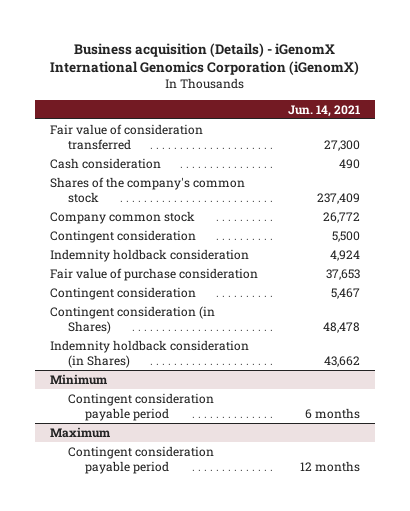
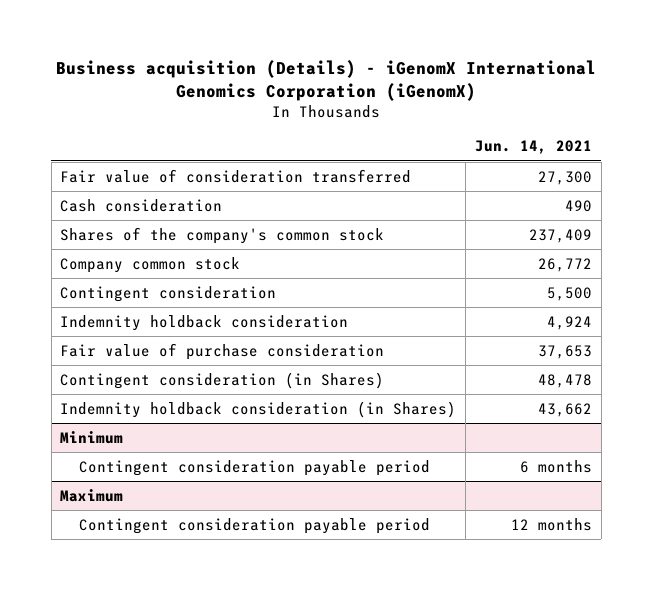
[50,286,197,300] Contingent consideration -> none

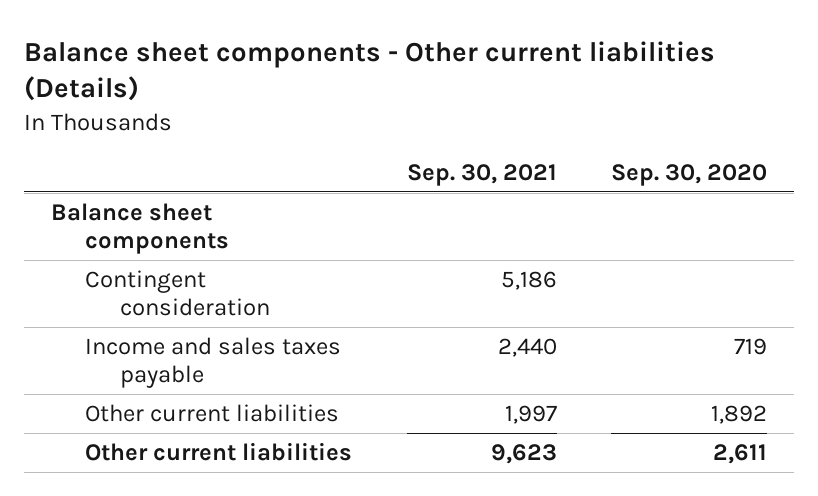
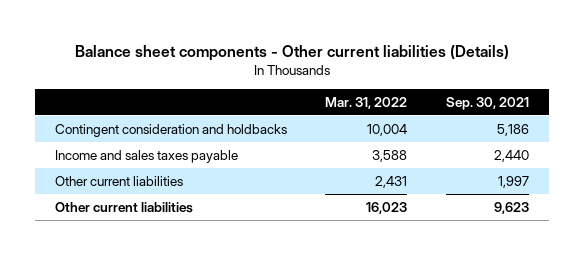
[610,164,767,187] Sep. 30, 2020 -> none
none -> [325,96,408,109] Mar. 31, 2022
[50,202,230,254] Balance sheet components -> none
[85,269,270,316] Contingent consideration -> [54,123,287,137] Contingent consideration and holdbacks

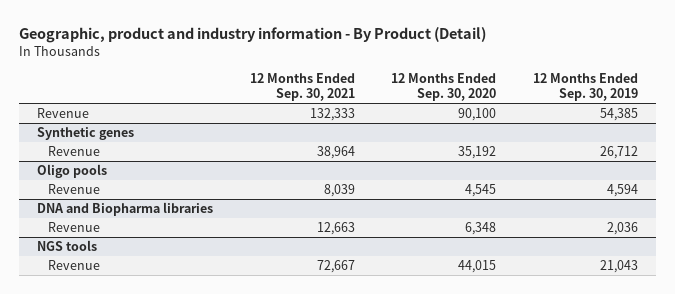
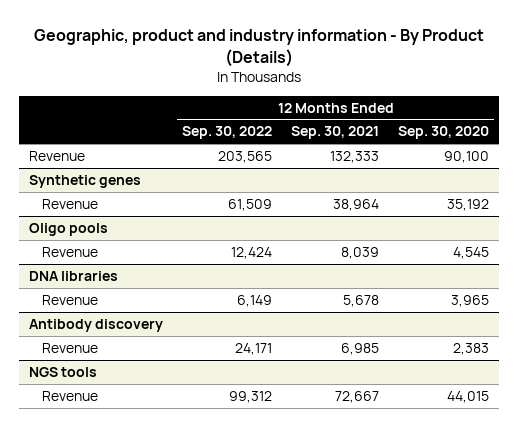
[18,26,486,43] Geographic, product and industry information - By Product (Detail) -> [34,28,485,67] Geographic, product and industry information - By Product (Details)
[532,72,638,102] 12 Months Ended Sep. 30, 2019 -> none
none -> [181,126,272,140] Sep. 30, 2022
[37,202,214,217] DNA and Biopharma libraries -> [28,270,118,281] DNA libraries
[316,222,355,236] 12,663 -> [343,294,380,307] 5,678
[465,222,497,236] 6,348 -> [451,294,490,307] 3,965
none -> [28,318,163,332] Antibody discovery
none -> [42,342,99,353] Revenue

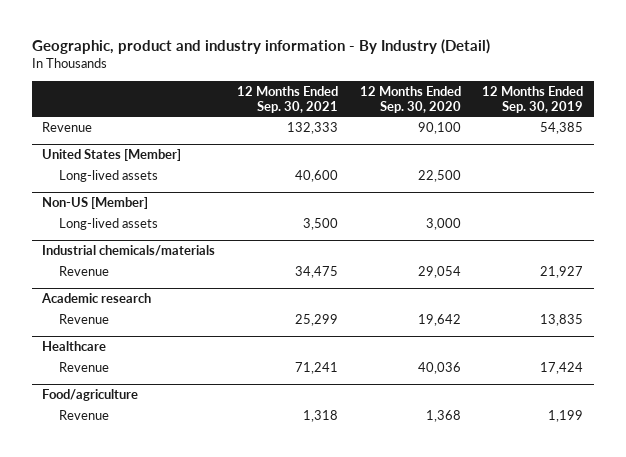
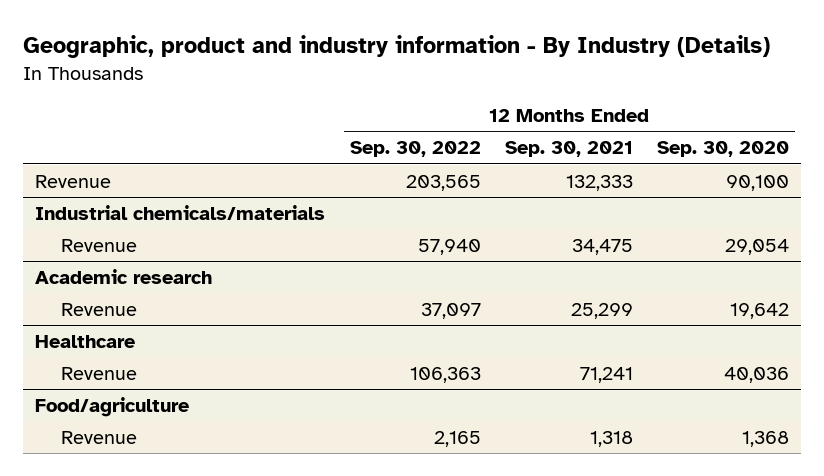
[31,39,490,55] Geographic, product and industry information - By Industry (Detail) -> [23,35,771,59] Geographic, product and industry information - By Industry (Details)
[482,85,584,113] 12 Months Ended Sep. 30, 2019 -> none
none -> [349,140,481,157] Sep. 30, 2022
[42,149,182,162] United States [Member] -> none
[58,169,158,182] Long-lived assets -> none
[42,197,149,210] Non-US [Member] -> none
[58,217,158,230] Long-lived assets -> none

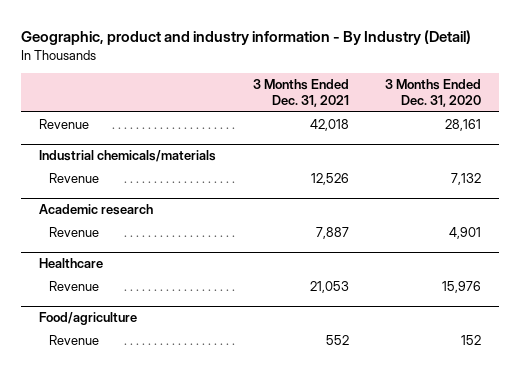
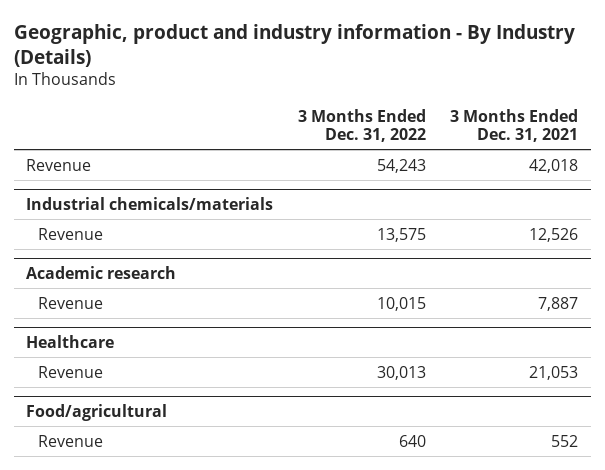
[21,29,472,45] Geographic, product and industry information - By Industry (Detail) -> [14,23,576,67] Geographic, product and industry information - By Industry (Details)
[384,79,481,108] 3 Months Ended Dec. 31, 2020 -> none
none -> [297,108,426,143] 3 Months Ended Dec. 31, 2022
[39,312,138,326] Food/agriculture -> [26,403,168,421] Food/agricultural

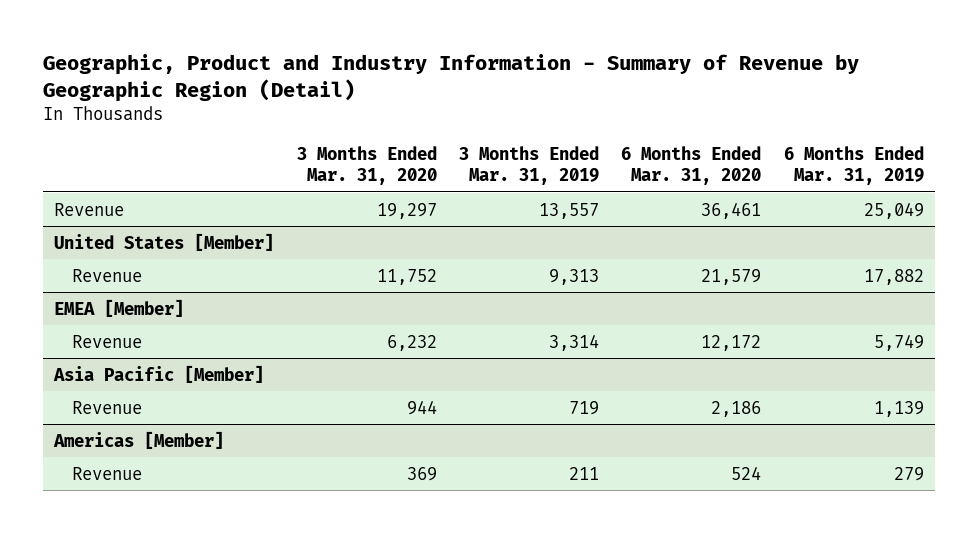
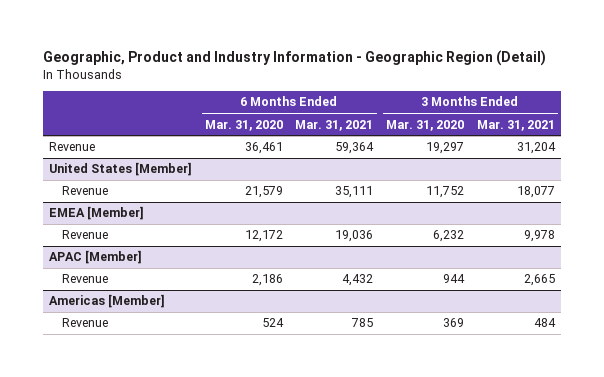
[43,54,860,102] Geographic, Product and Industry Information - Summary of Revenue by Geographic Region (Detail) -> [42,49,546,66] Geographic, Product and Industry Information - Geographic Region (Detail)
[459,145,600,186] 3 Months Ended Mar. 31, 2019 -> none
[783,145,924,186] 6 Months Ended Mar. 31, 2019 -> none
none -> [295,119,374,131] Mar. 31, 2021
none -> [476,119,555,131] Mar. 31, 2021
[53,364,265,383] Asia Pacific [Member] -> [49,250,143,265] APAC [Member]

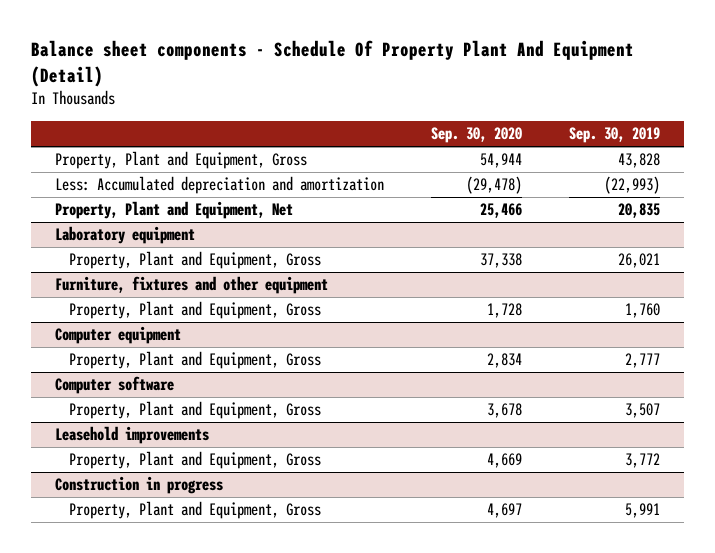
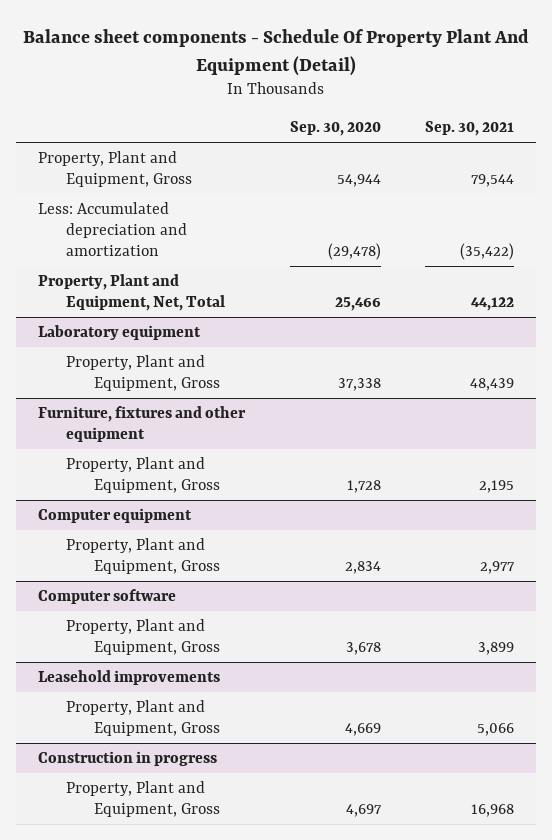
[569,127,661,144] Sep. 30, 2019 -> none
none -> [424,121,514,137] Sep. 30, 2021
[54,201,293,220] Property, Plant and Equipment, Net -> [38,274,225,311] Property, Plant and Equipment, Net, Total

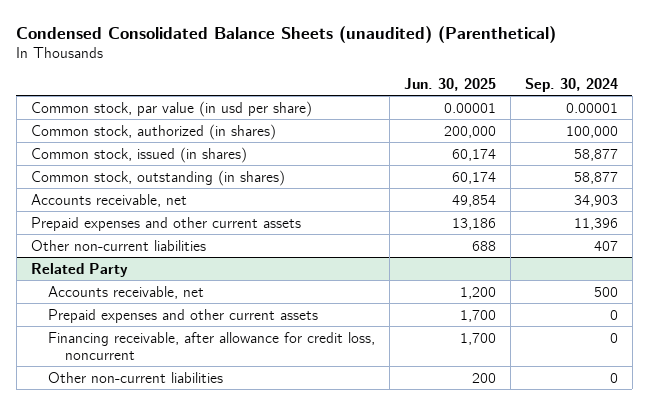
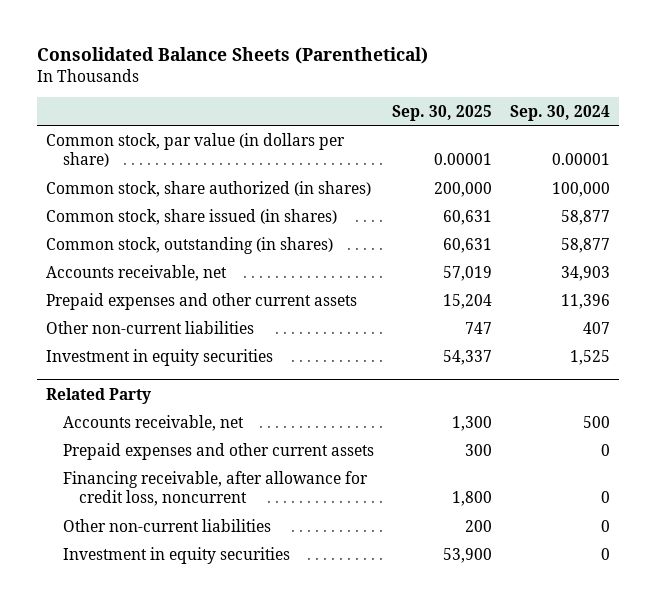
[16,25,557,43] Condensed Consolidated Balance Sheets (unaudited) (Parenthetical) -> [37,46,429,64] Consolidated Balance Sheets (Parenthetical)
[403,77,496,91] Jun. 30, 2025 -> none
none -> [391,104,492,121] Sep. 30, 2025
[30,100,312,117] Common stock, par value (in usd per share) -> [46,132,346,168] Common stock, par value (in dollars per share)
[30,123,276,140] Common stock, authorized (in shares) -> [46,180,372,197] Common stock, share authorized (in shares)
[30,146,247,163] Common stock, issued (in shares) -> [46,208,338,225] Common stock, share issued (in shares)
none -> [46,348,274,366] Investment in equity securities
none -> [62,546,290,564] Investment in equity securities

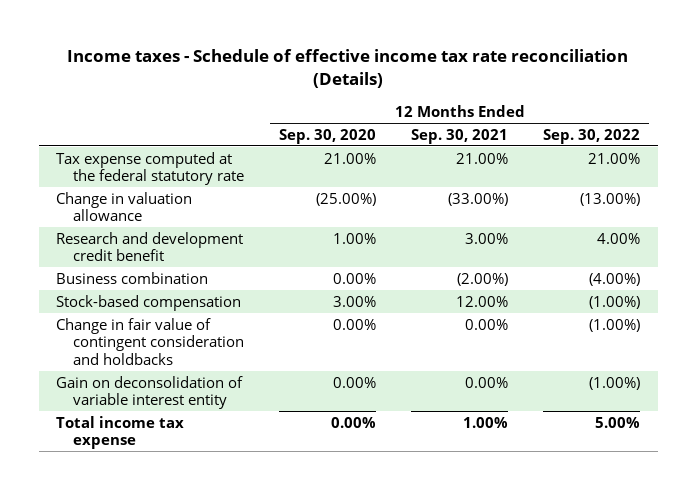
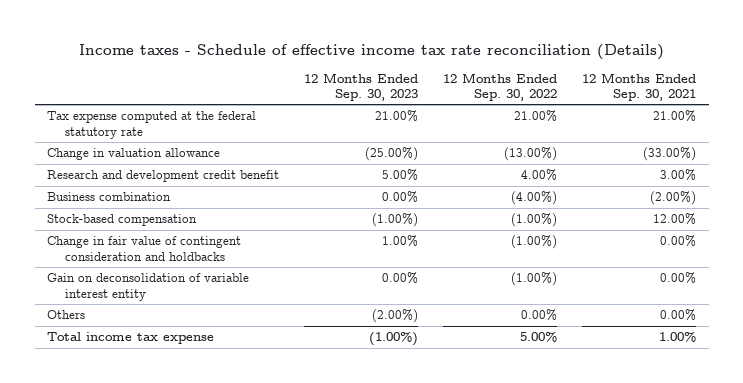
[278,128,376,144] Sep. 30, 2020 -> none
none -> [304,72,419,101] 12 Months Ended Sep. 30, 2023
none -> [47,310,86,320] Others

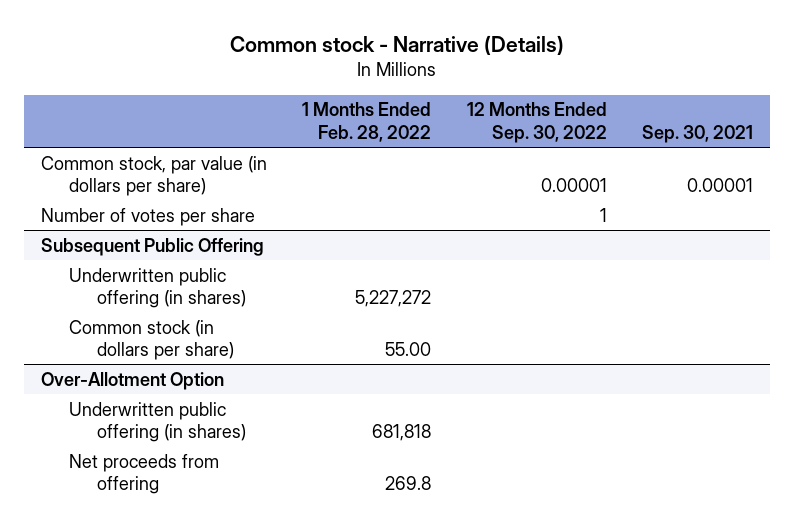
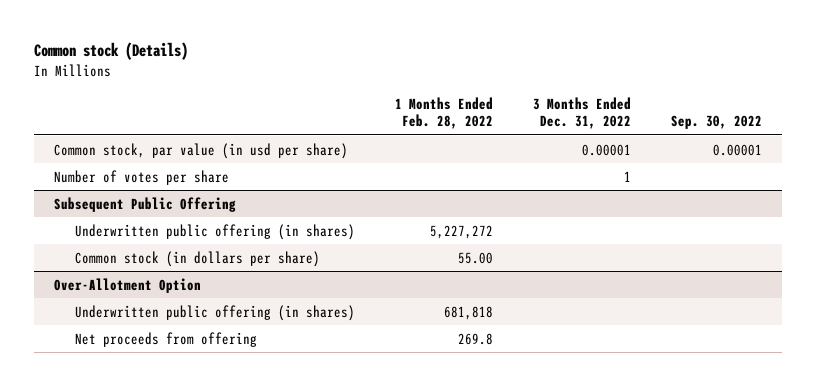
[229,34,564,55] Common stock - Narrative (Details) -> [33,42,188,61] Common stock (Details)
[466,102,607,143] 12 Months Ended Sep. 30, 2022 -> none
[641,124,753,143] Sep. 30, 2021 -> none
none -> [532,96,631,130] 3 Months Ended Dec. 31, 2022
none -> [671,115,763,130] Sep. 30, 2022
[41,155,268,197] Common stock, par value (in dollars per share) -> [53,142,348,159] Common stock, par value (in usd per share)

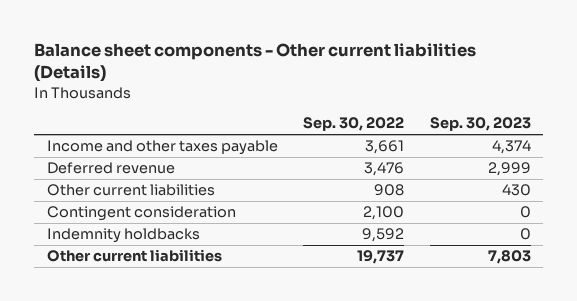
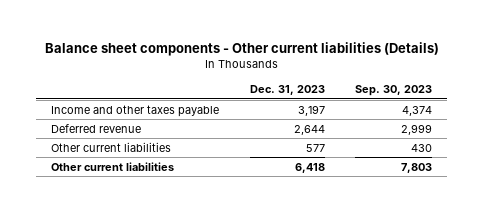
[303,117,405,132] Sep. 30, 2022 -> none
none -> [249,85,325,96] Dec. 31, 2023
[46,206,236,222] Contingent consideration -> none
[46,228,200,244] Indemnity holdbacks -> none

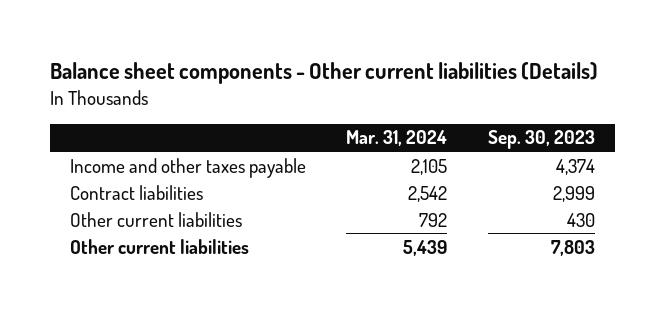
[249,85,325,96] Dec. 31, 2023 -> none
none -> [346,130,448,147] Mar. 31, 2024
[51,123,142,133] Deferred revenue -> [69,184,203,200] Contract liabilities

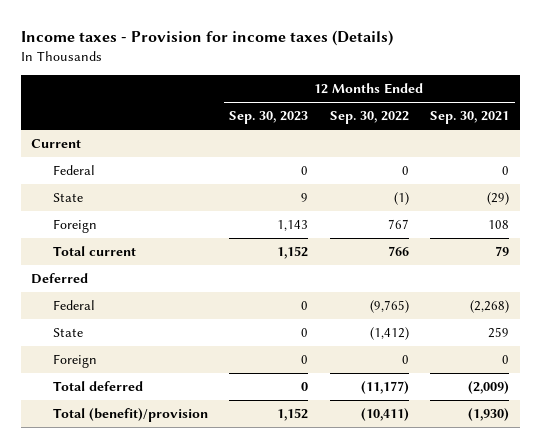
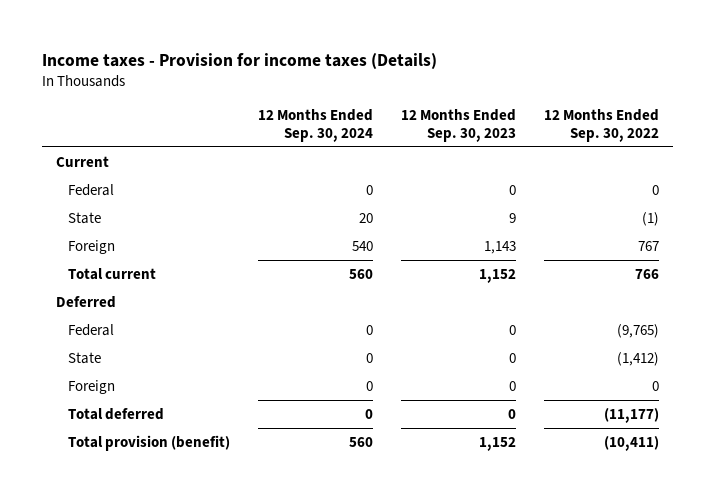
[430,111,510,125] Sep. 30, 2021 -> none
none -> [257,109,373,142] 12 Months Ended Sep. 30, 2024
[52,408,208,423] Total (benefit)/provision -> [67,434,230,451] Total provision (benefit)

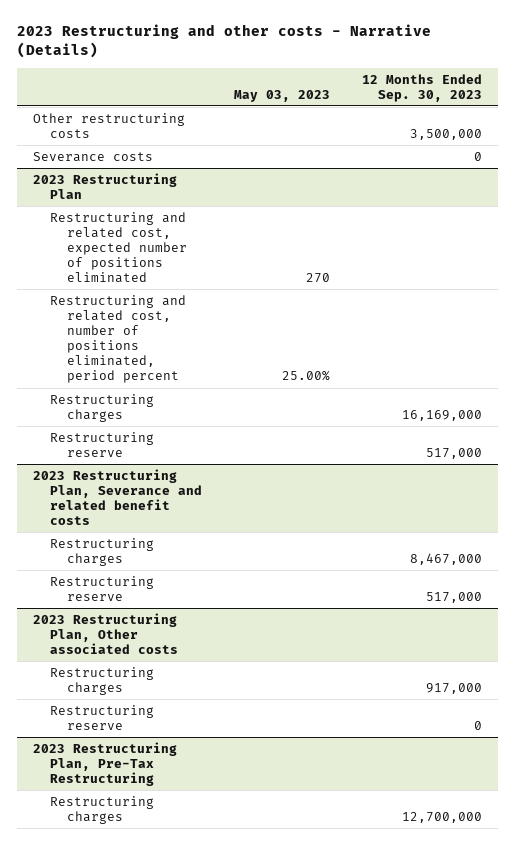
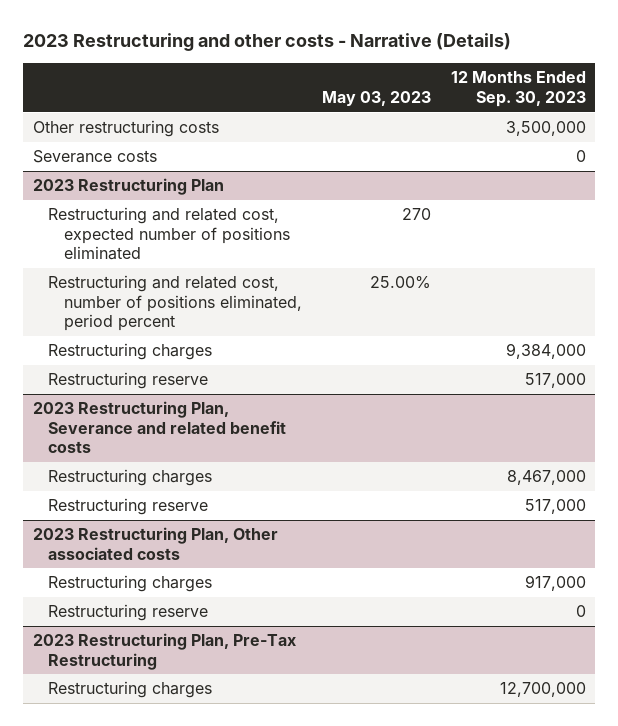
[402,409,483,421] 16,169,000 -> [505,343,586,360] 9,384,000

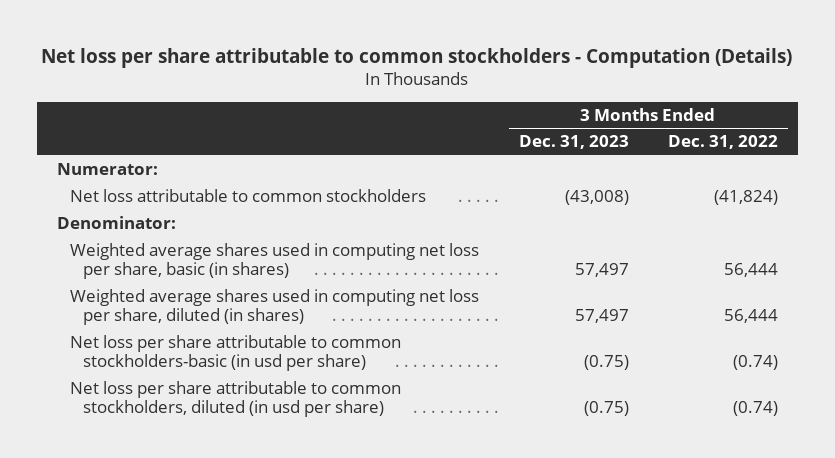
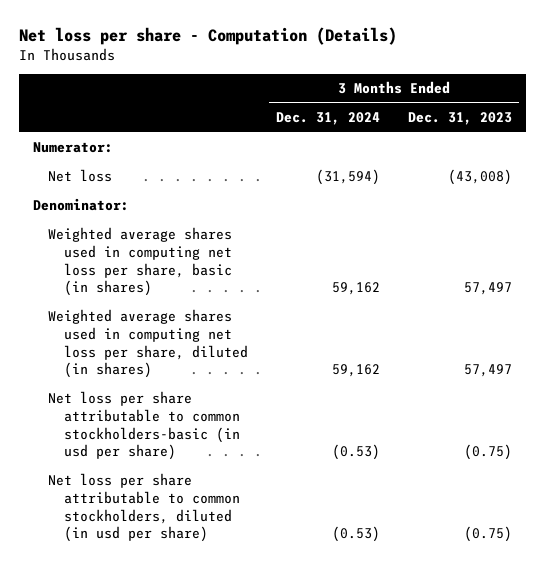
[41,47,793,68] Net loss per share attributable to common stockholders - Computation (Details) -> [18,26,397,45] Net loss per share - Computation (Details)
[668,135,779,150] Dec. 31, 2022 -> none
none -> [276,112,381,126] Dec. 31, 2024
[69,189,426,203] Net loss attributable to common stockholders -> [48,169,113,183] Net loss

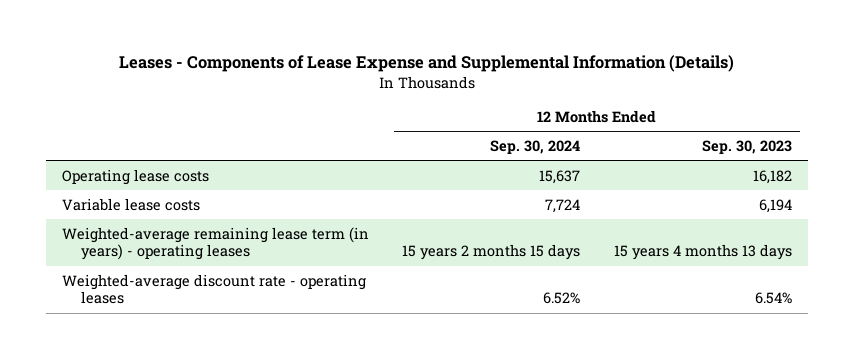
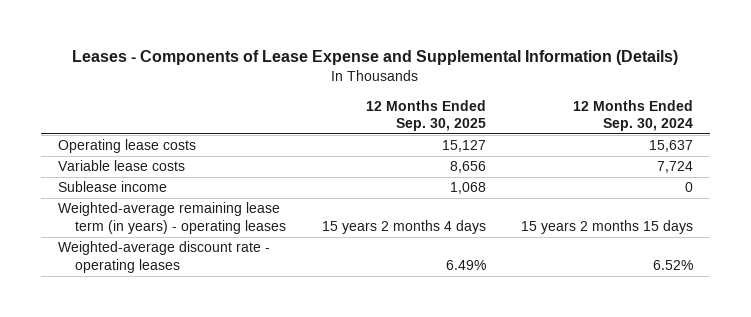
[701,140,792,155] Sep. 30, 2023 -> none
none -> [365,99,486,132] 12 Months Ended Sep. 30, 2025
none -> [58,181,168,193] Sublease income

